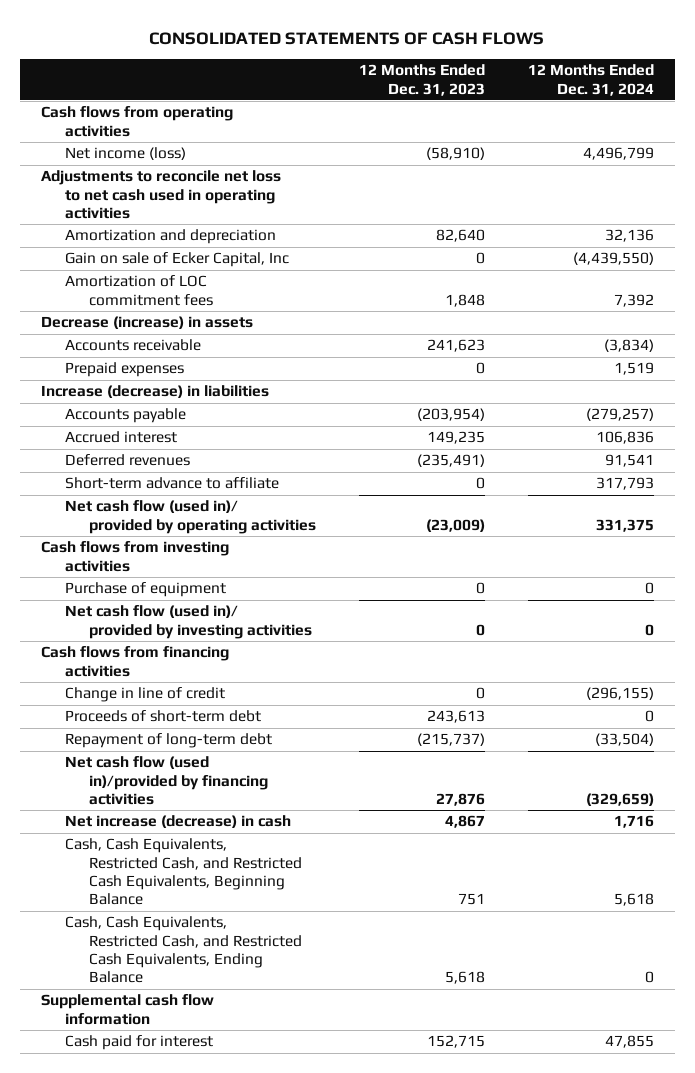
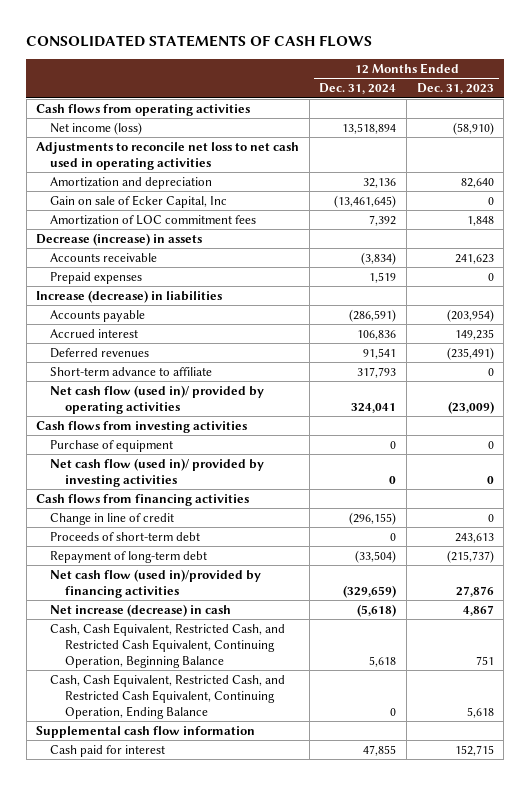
[582,147,654,161] 4,496,799 -> [342,122,397,134] 13,518,894
[572,252,654,266] (4,439,550) -> [334,194,397,208] (13,461,645)
[585,408,654,422] (279,257) -> [349,308,397,322] (286,591)
[595,518,654,532] 331,375 -> [351,402,397,413] 324,041
[613,815,654,829] 1,716 -> [357,603,397,617] (5,618)
[64,838,302,906] Cash, Cash Equivalents, Restricted Cash, and Restricted Cash Equivalents, Beginning Balance -> [50,622,286,668] Cash, Cash Equivalent, Restricted Cash, and Restricted Cash Equivalent, Continuing Operation, Beginning Balance
[64,916,302,984] Cash, Cash Equivalents, Restricted Cash, and Restricted Cash Equivalents, Ending Balance -> [50,673,286,719] Cash, Cash Equivalent, Restricted Cash, and Restricted Cash Equivalent, Continuing Operation, Ending Balance

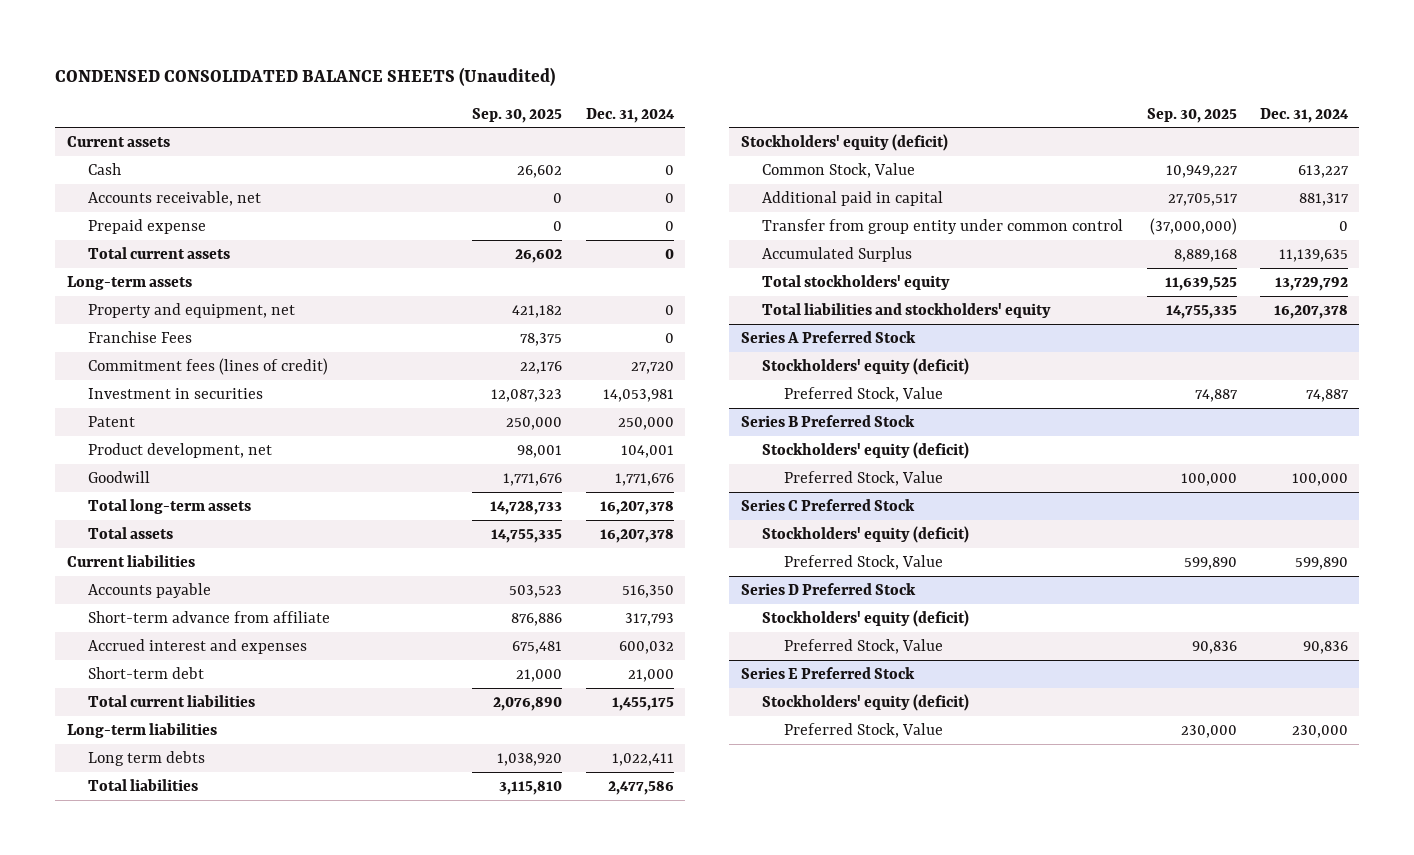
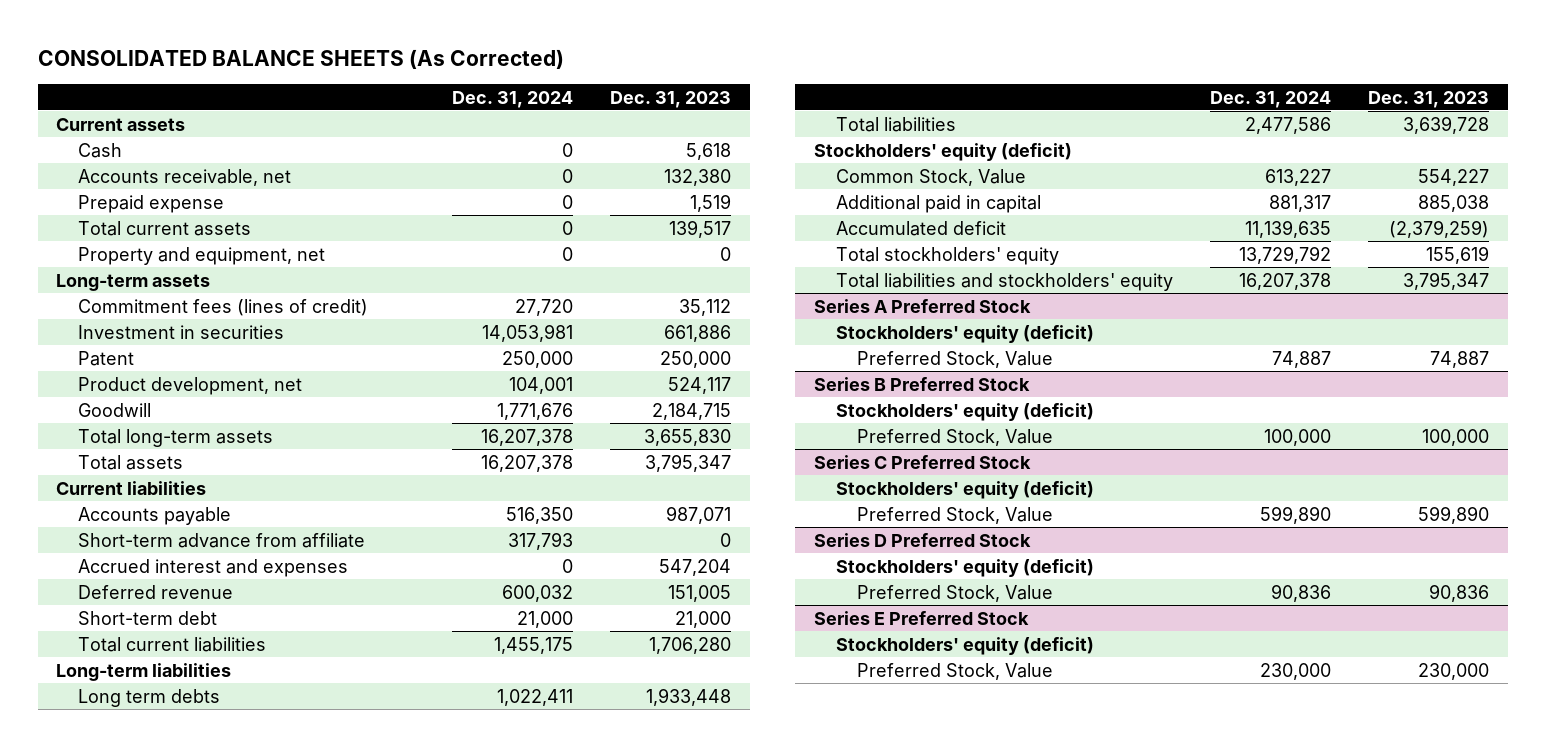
[54,67,555,87] CONDENSED CONSOLIDATED BALANCE SHEETS (Unaudited) -> [37,48,564,69] CONSOLIDATED BALANCE SHEETS (As Corrected)
[472,107,563,123] Sep. 30, 2025 -> none
none -> [610,90,732,108] Dec. 31, 2023
[88,330,193,343] Franchise Fees -> none
[66,275,192,290] Long-term assets -> [56,273,211,291] Long-term assets
[618,640,674,654] 600,032 -> [562,558,574,573] 0
none -> [77,584,233,599] Deferred revenue
[762,218,1124,234] Transfer from group entity under common control -> none
[762,246,913,262] Accumulated Surplus -> [835,220,1006,236] Accumulated deficit

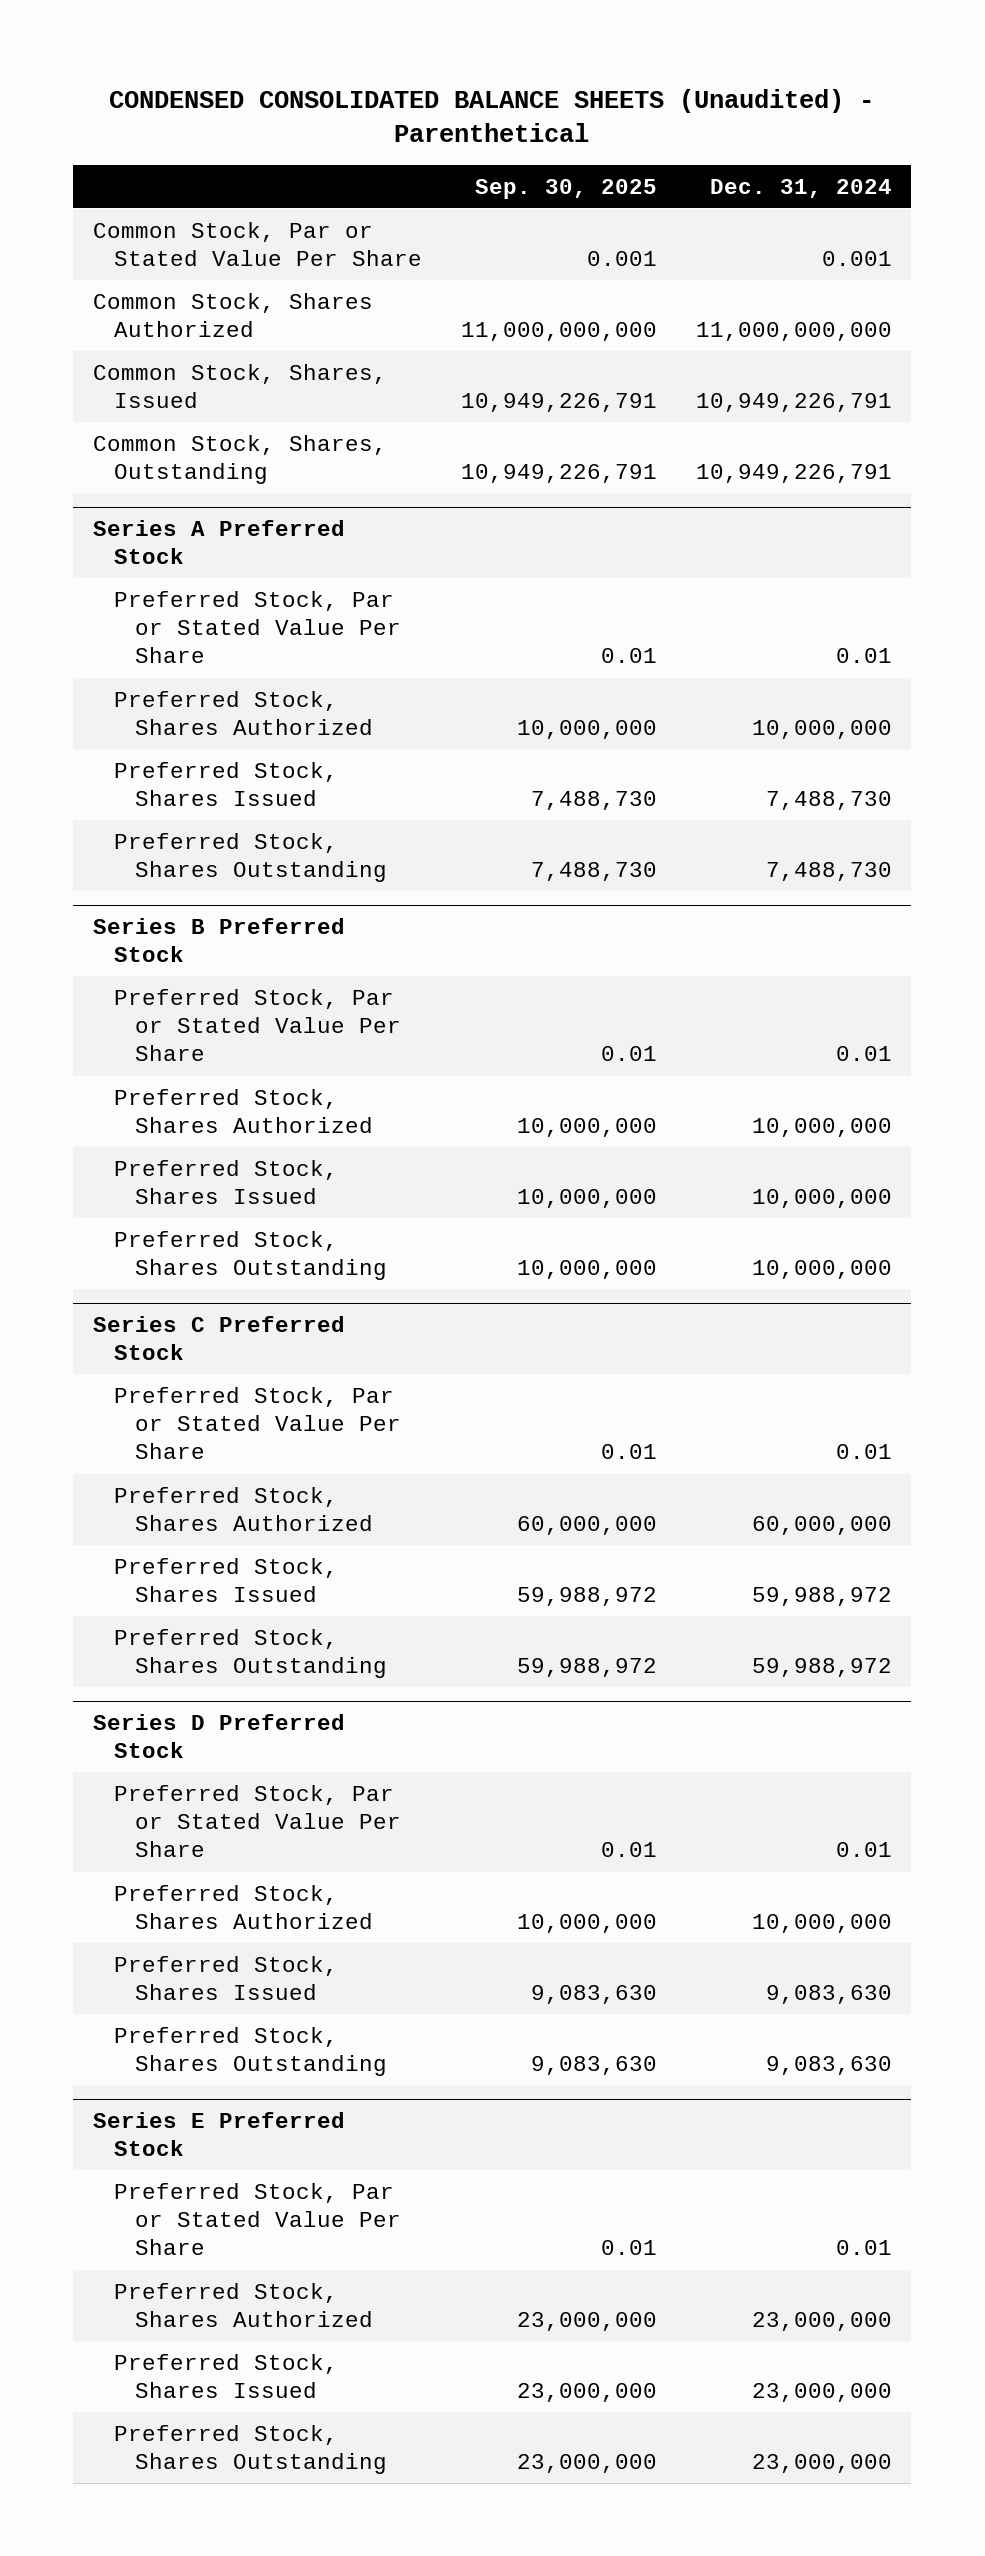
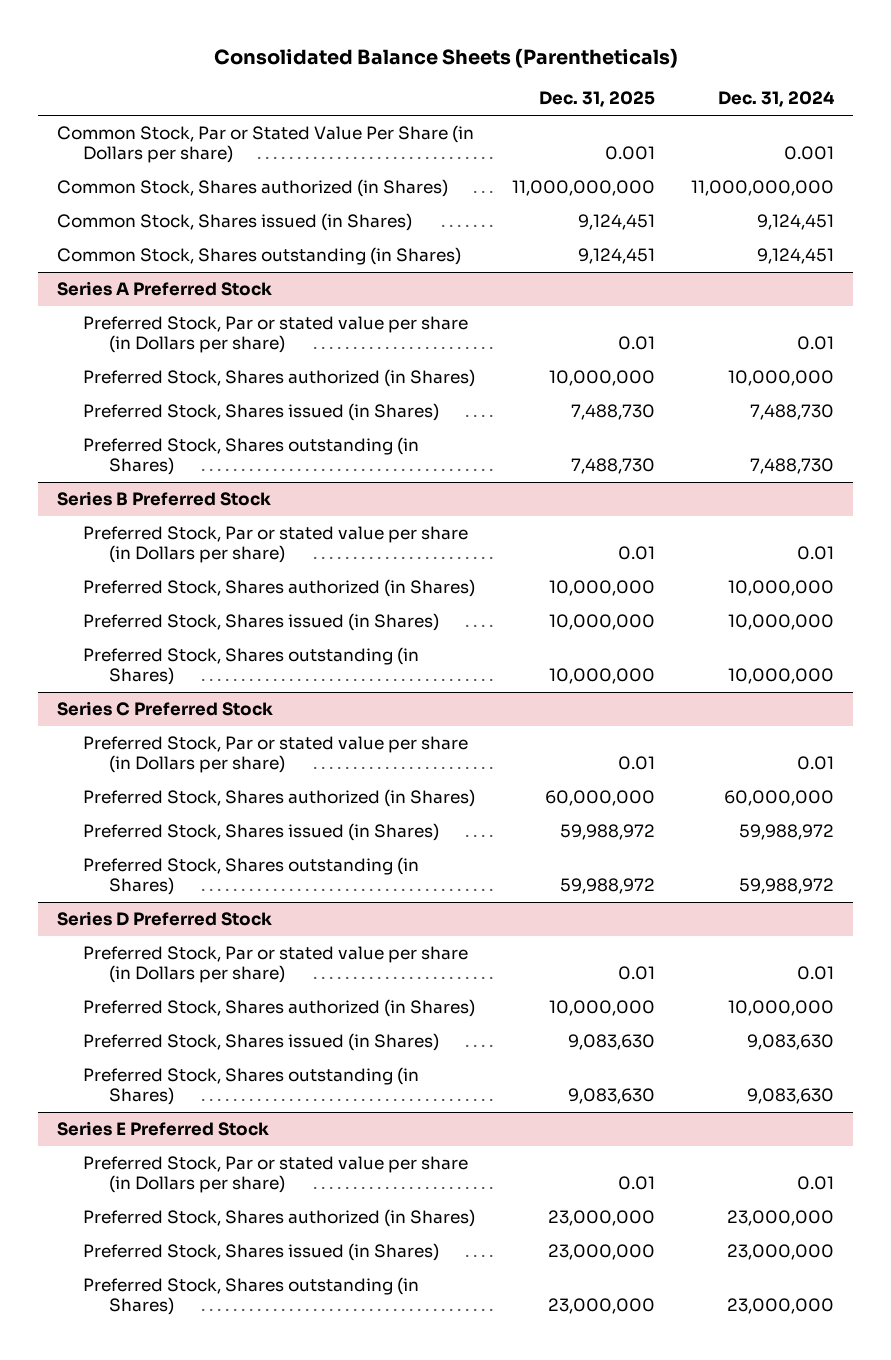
[109,88,875,143] CONDENSED CONSOLIDATED BALANCE SHEETS (Unaudited) - Parenthetical -> [213,48,678,69] Consolidated Balance Sheets (Parentheticals)
[474,178,657,199] Sep. 30, 2025 -> none
none -> [538,91,655,108] Dec. 31, 2025
[92,221,422,267] Common Stock, Par or Stated Value Per Share -> [56,125,474,164] Common Stock, Par or Stated Value Per Share (in Dollars per share)
[92,292,373,338] Common Stock, Shares Authorized -> [56,179,448,198] Common Stock, Shares authorized (in Shares)
[92,363,387,409] Common Stock, Shares, Issued -> [56,213,412,232] Common Stock, Shares issued (in Shares)
[695,393,892,413] 10,949,226,791 -> [757,214,835,231] 9,124,451
[92,434,387,485] Common Stock, Shares, Outstanding -> [56,247,461,266] Common Stock, Shares outstanding (in Shares)
[695,464,892,484] 10,949,226,791 -> [757,248,835,265] 9,124,451
[113,590,402,664] Preferred Stock, Par or Stated Value Per Share -> [82,316,468,354] Preferred Stock, Par or stated value per share (in Dollars per share)
[113,690,374,736] Preferred Stock, Shares Authorized -> [82,369,475,388] Preferred Stock, Shares authorized (in Shares)
[113,761,338,807] Preferred Stock, Shares Issued -> [82,403,439,422] Preferred Stock, Shares issued (in Shares)
[113,832,388,883] Preferred Stock, Shares Outstanding -> [82,437,419,476] Preferred Stock, Shares outstanding (in Shares)
[113,988,402,1062] Preferred Stock, Par or Stated Value Per Share -> [82,526,468,564] Preferred Stock, Par or stated value per share (in Dollars per share)
[113,1088,374,1134] Preferred Stock, Shares Authorized -> [82,579,475,598] Preferred Stock, Shares authorized (in Shares)
[113,1159,338,1205] Preferred Stock, Shares Issued -> [82,613,439,632] Preferred Stock, Shares issued (in Shares)
[113,1230,388,1281] Preferred Stock, Shares Outstanding -> [82,647,419,686] Preferred Stock, Shares outstanding (in Shares)
[113,1386,402,1460] Preferred Stock, Par or Stated Value Per Share -> [82,736,468,774] Preferred Stock, Par or stated value per share (in Dollars per share)
[113,1486,374,1532] Preferred Stock, Shares Authorized -> [82,789,475,808] Preferred Stock, Shares authorized (in Shares)
[113,1557,338,1603] Preferred Stock, Shares Issued -> [82,823,439,842] Preferred Stock, Shares issued (in Shares)
[113,1628,388,1679] Preferred Stock, Shares Outstanding -> [82,857,419,896] Preferred Stock, Shares outstanding (in Shares)
[113,1784,402,1858] Preferred Stock, Par or Stated Value Per Share -> [82,946,468,984] Preferred Stock, Par or stated value per share (in Dollars per share)
[113,1884,374,1930] Preferred Stock, Shares Authorized -> [82,999,475,1018] Preferred Stock, Shares authorized (in Shares)
[113,1955,338,2001] Preferred Stock, Shares Issued -> [82,1033,439,1052] Preferred Stock, Shares issued (in Shares)
[113,2026,388,2077] Preferred Stock, Shares Outstanding -> [82,1067,419,1106] Preferred Stock, Shares outstanding (in Shares)
[113,2182,402,2256] Preferred Stock, Par or Stated Value Per Share -> [82,1156,468,1194] Preferred Stock, Par or stated value per share (in Dollars per share)
[113,2282,374,2328] Preferred Stock, Shares Authorized -> [82,1209,475,1228] Preferred Stock, Shares authorized (in Shares)
[113,2353,338,2399] Preferred Stock, Shares Issued -> [82,1243,439,1262] Preferred Stock, Shares issued (in Shares)
[113,2424,388,2475] Preferred Stock, Shares Outstanding -> [82,1277,419,1316] Preferred Stock, Shares outstanding (in Shares)

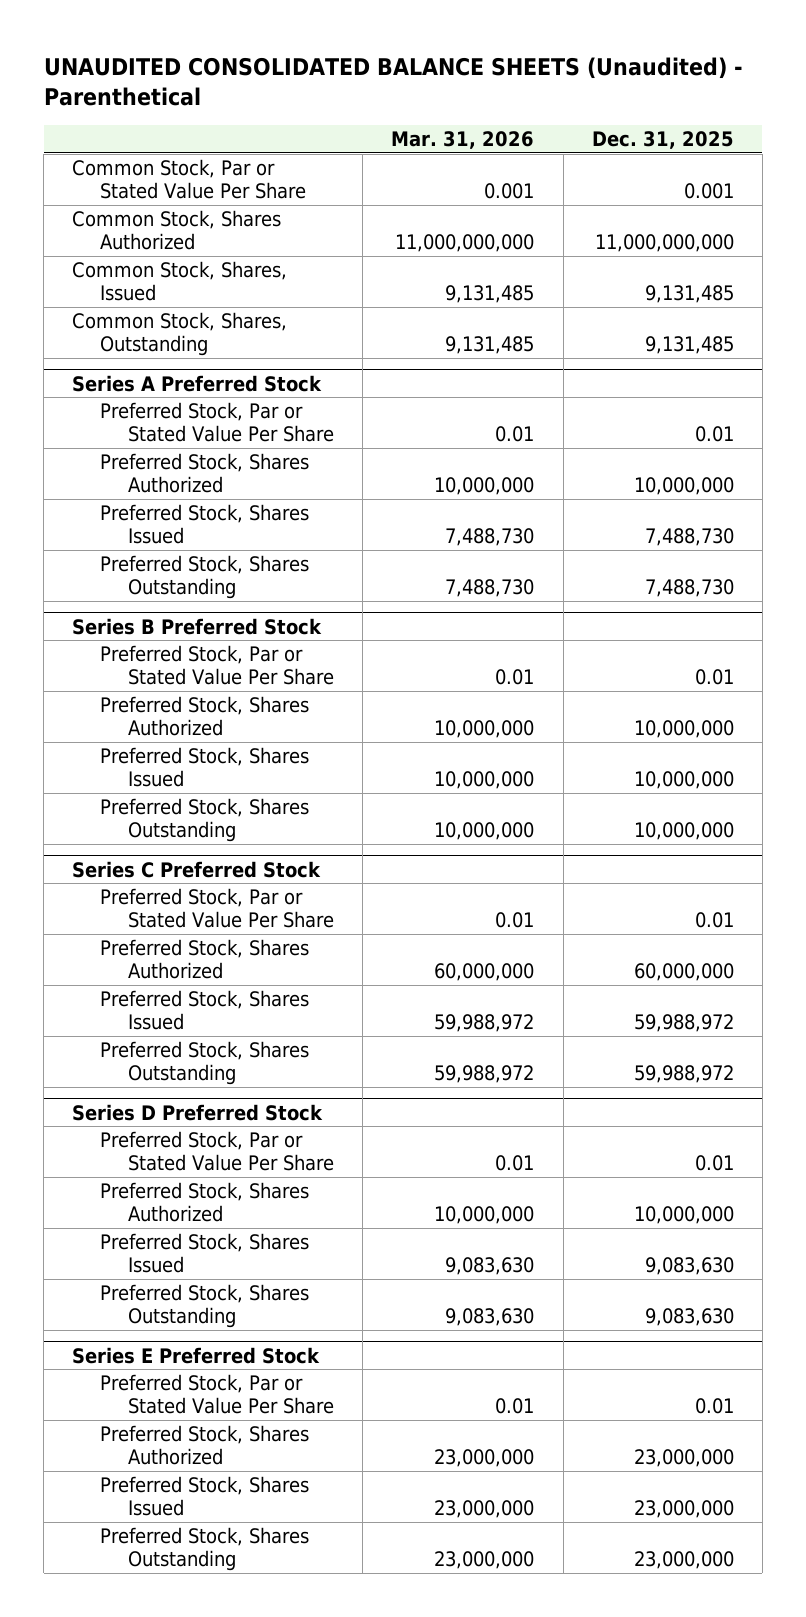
[213,48,678,69] Consolidated Balance Sheets (Parentheticals) -> [43,56,743,107] UNAUDITED CONSOLIDATED BALANCE SHEETS (Unaudited) - Parenthetical
[718,91,836,108] Dec. 31, 2024 -> none
none -> [391,131,535,150] Mar. 31, 2026
[56,125,474,164] Common Stock, Par or Stated Value Per Share (in Dollars per share) -> [72,159,307,200] Common Stock, Par or Stated Value Per Share
[56,179,448,198] Common Stock, Shares authorized (in Shares) -> [72,210,282,251] Common Stock, Shares Authorized
[56,213,412,232] Common Stock, Shares issued (in Shares) -> [72,261,288,302] Common Stock, Shares, Issued
[577,214,655,231] 9,124,451 -> [644,285,734,304] 9,131,485
[56,247,461,266] Common Stock, Shares outstanding (in Shares) -> [72,312,288,357] Common Stock, Shares, Outstanding
[577,248,655,265] 9,124,451 -> [644,336,734,355] 9,131,485
[82,316,468,354] Preferred Stock, Par or stated value per share (in Dollars per share) -> [100,402,335,443] Preferred Stock, Par or Stated Value Per Share
[82,369,475,388] Preferred Stock, Shares authorized (in Shares) -> [100,453,310,494] Preferred Stock, Shares Authorized
[82,403,439,422] Preferred Stock, Shares issued (in Shares) -> [100,504,310,545] Preferred Stock, Shares Issued
[82,437,419,476] Preferred Stock, Shares outstanding (in Shares) -> [100,555,310,600] Preferred Stock, Shares Outstanding
[82,526,468,564] Preferred Stock, Par or stated value per share (in Dollars per share) -> [100,645,335,686] Preferred Stock, Par or Stated Value Per Share
[82,579,475,598] Preferred Stock, Shares authorized (in Shares) -> [100,696,310,737] Preferred Stock, Shares Authorized
[82,613,439,632] Preferred Stock, Shares issued (in Shares) -> [100,747,310,788] Preferred Stock, Shares Issued
[82,647,419,686] Preferred Stock, Shares outstanding (in Shares) -> [100,798,310,843] Preferred Stock, Shares Outstanding
[82,736,468,774] Preferred Stock, Par or stated value per share (in Dollars per share) -> [100,888,335,929] Preferred Stock, Par or Stated Value Per Share
[82,789,475,808] Preferred Stock, Shares authorized (in Shares) -> [100,939,310,980] Preferred Stock, Shares Authorized
[82,823,439,842] Preferred Stock, Shares issued (in Shares) -> [100,990,310,1031] Preferred Stock, Shares Issued
[82,857,419,896] Preferred Stock, Shares outstanding (in Shares) -> [100,1041,310,1086] Preferred Stock, Shares Outstanding
[82,946,468,984] Preferred Stock, Par or stated value per share (in Dollars per share) -> [100,1131,335,1172] Preferred Stock, Par or Stated Value Per Share
[82,999,475,1018] Preferred Stock, Shares authorized (in Shares) -> [100,1182,310,1223] Preferred Stock, Shares Authorized
[82,1033,439,1052] Preferred Stock, Shares issued (in Shares) -> [100,1233,310,1274] Preferred Stock, Shares Issued
[82,1067,419,1106] Preferred Stock, Shares outstanding (in Shares) -> [100,1284,310,1329] Preferred Stock, Shares Outstanding
[82,1156,468,1194] Preferred Stock, Par or stated value per share (in Dollars per share) -> [100,1374,335,1415] Preferred Stock, Par or Stated Value Per Share
[82,1209,475,1228] Preferred Stock, Shares authorized (in Shares) -> [100,1425,310,1466] Preferred Stock, Shares Authorized
[82,1243,439,1262] Preferred Stock, Shares issued (in Shares) -> [100,1476,310,1517] Preferred Stock, Shares Issued
[82,1277,419,1316] Preferred Stock, Shares outstanding (in Shares) -> [100,1527,310,1572] Preferred Stock, Shares Outstanding

